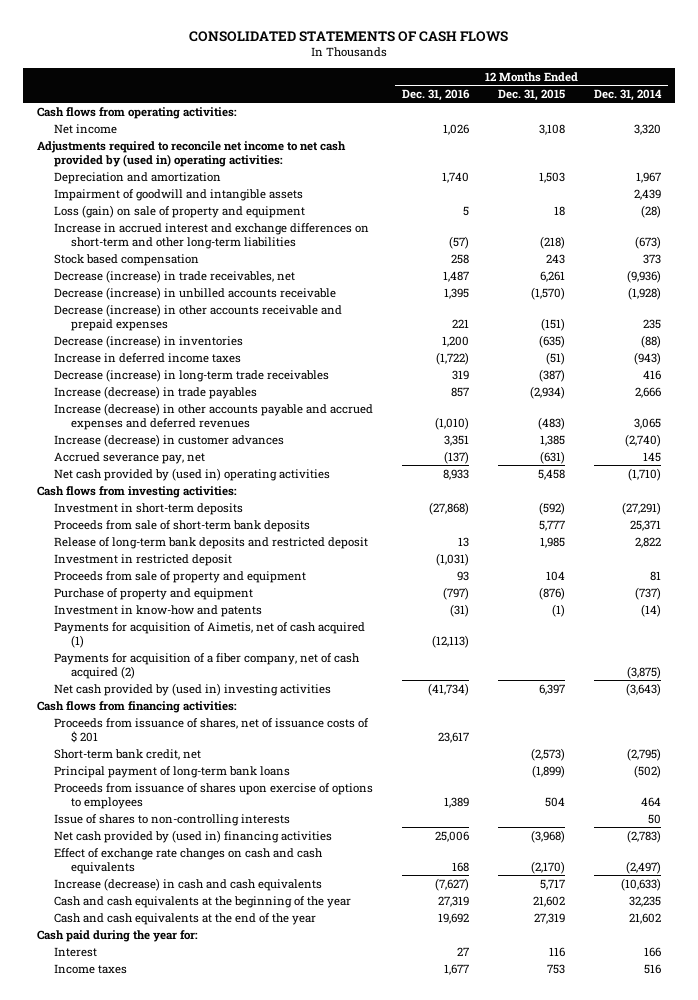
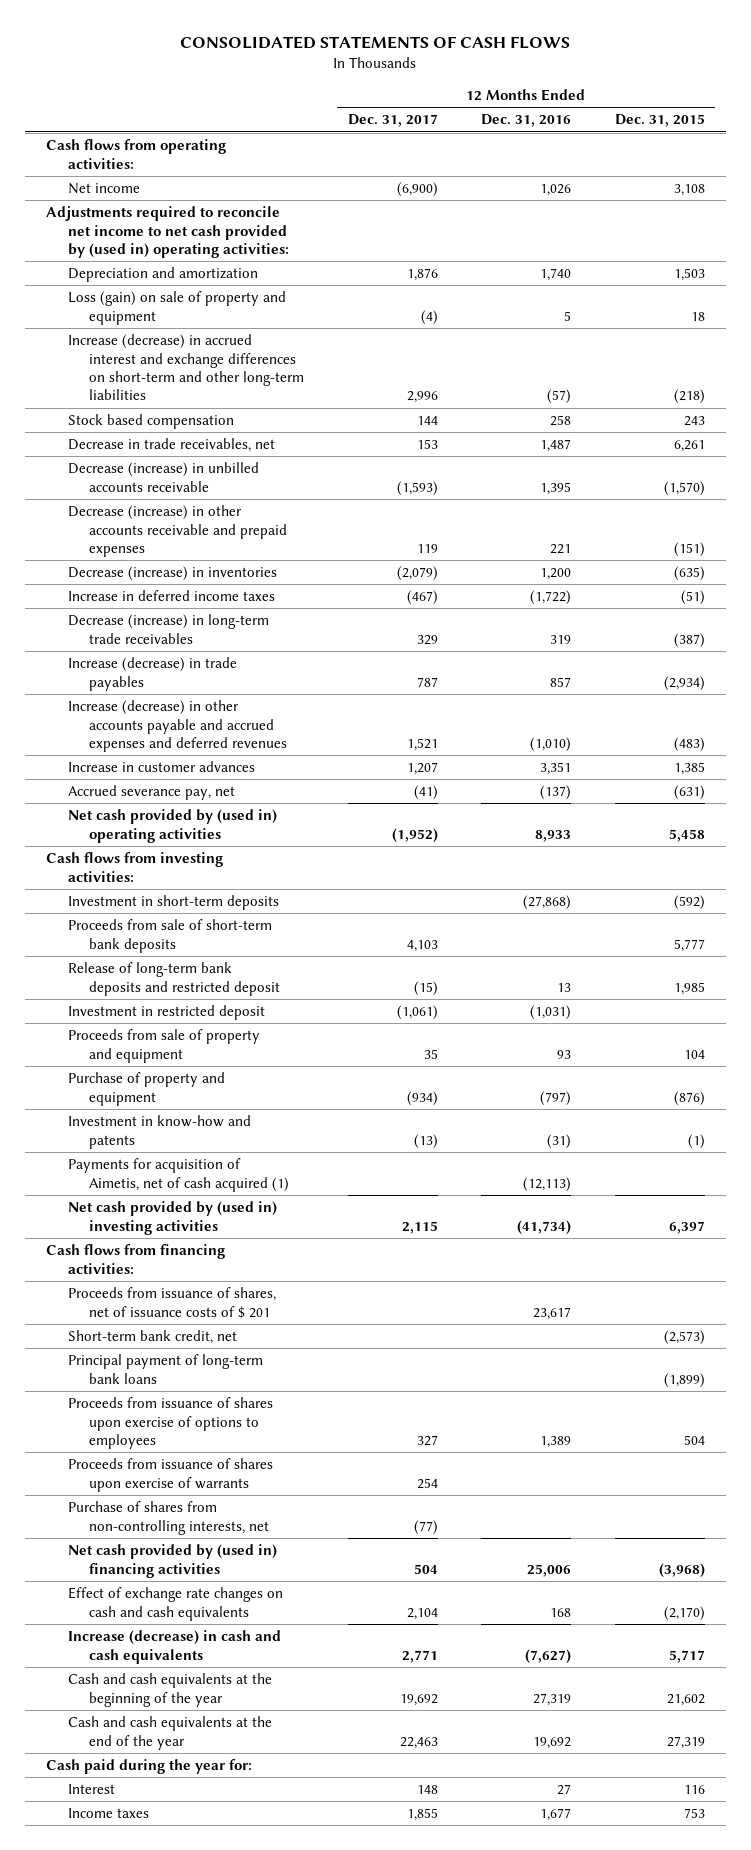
[593,88,662,101] Dec. 31, 2014 -> none
none -> [347,114,438,128] Dec. 31, 2017
[54,188,304,201] Impairment of goodwill and intangible assets -> none
[54,222,370,249] Increase in accrued interest and exchange differences on short-term and other long-term liabilities -> [67,334,305,401] Increase (decrease) in accrued interest and exchange differences on short-term and other long-term liabilities
[54,269,296,283] Decrease (increase) in trade receivables, net -> [67,438,275,453] Decrease in trade receivables, net
[54,433,285,447] Increase (decrease) in customer advances -> [67,761,255,773] Increase in customer advances
[54,652,361,679] Payments for acquisition of a fiber company, net of cash acquired (2) -> none
none -> [67,1458,273,1492] Proceeds from issuance of shares upon exercise of warrants
[54,813,291,826] Issue of shares to non-controlling interests -> [67,1501,270,1535] Purchase of shares from non-controlling interests, net

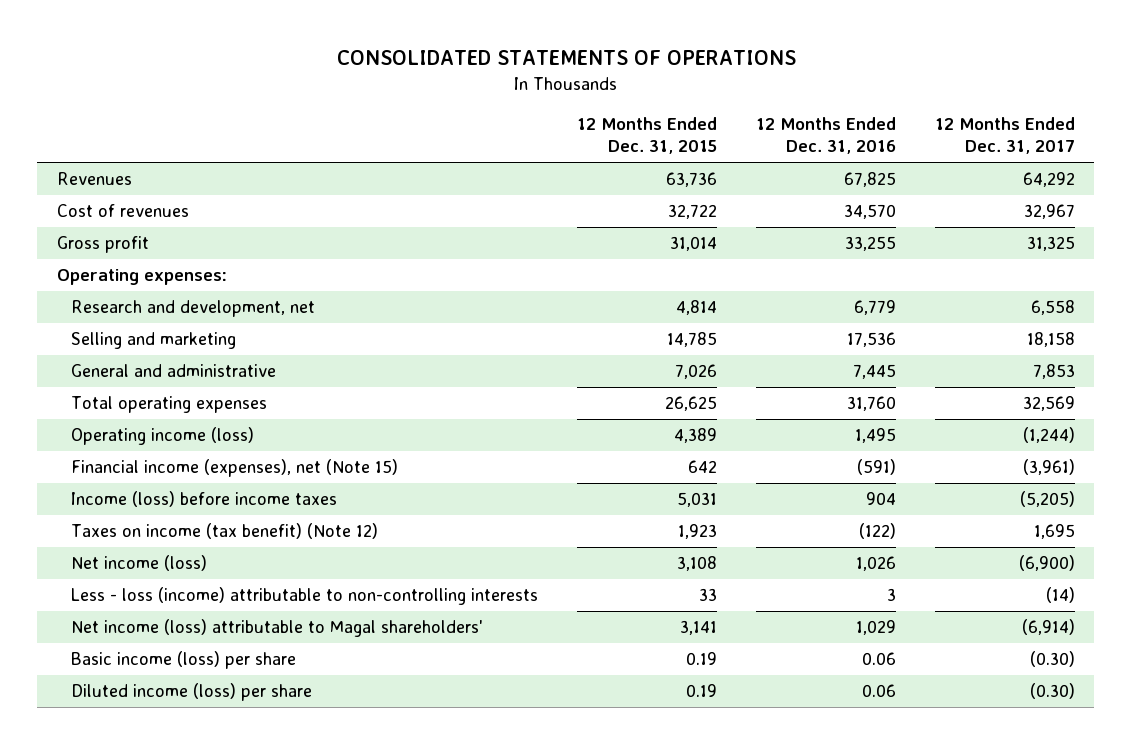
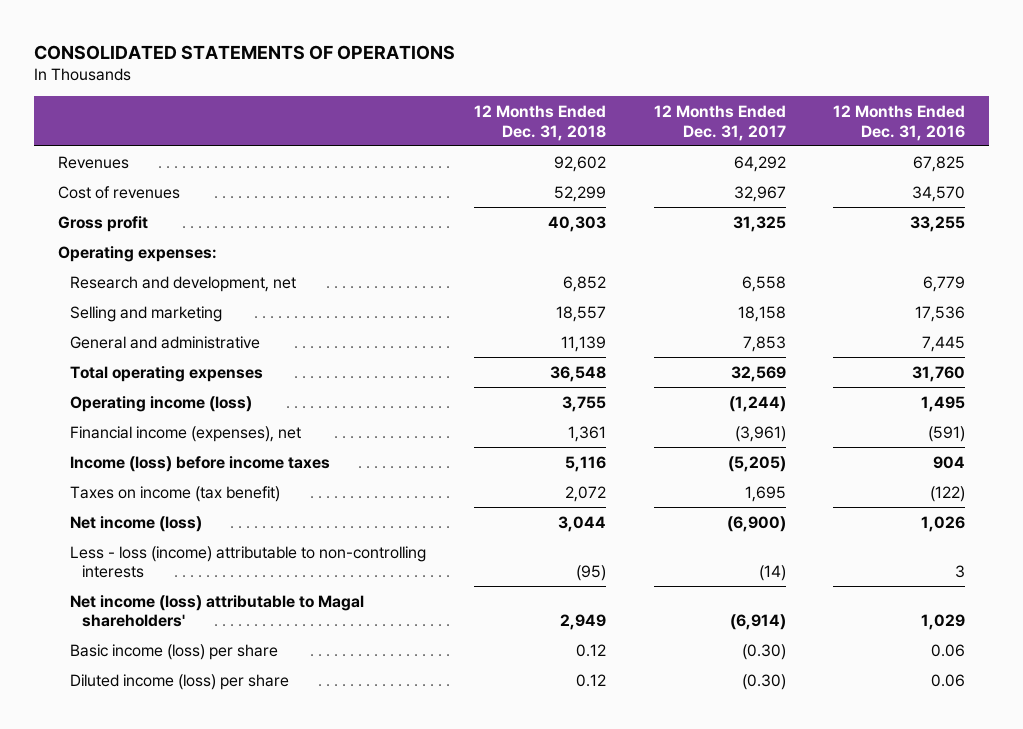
[576,117,717,155] 12 Months Ended Dec. 31, 2015 -> none
none -> [473,105,606,141] 12 Months Ended Dec. 31, 2018
[70,459,398,478] Financial income (expenses), net (Note 15) -> [69,425,301,442] Financial income (expenses), net
[70,523,378,540] Taxes on income (tax benefit) (Note 12) -> [69,485,280,502] Taxes on income (tax benefit)

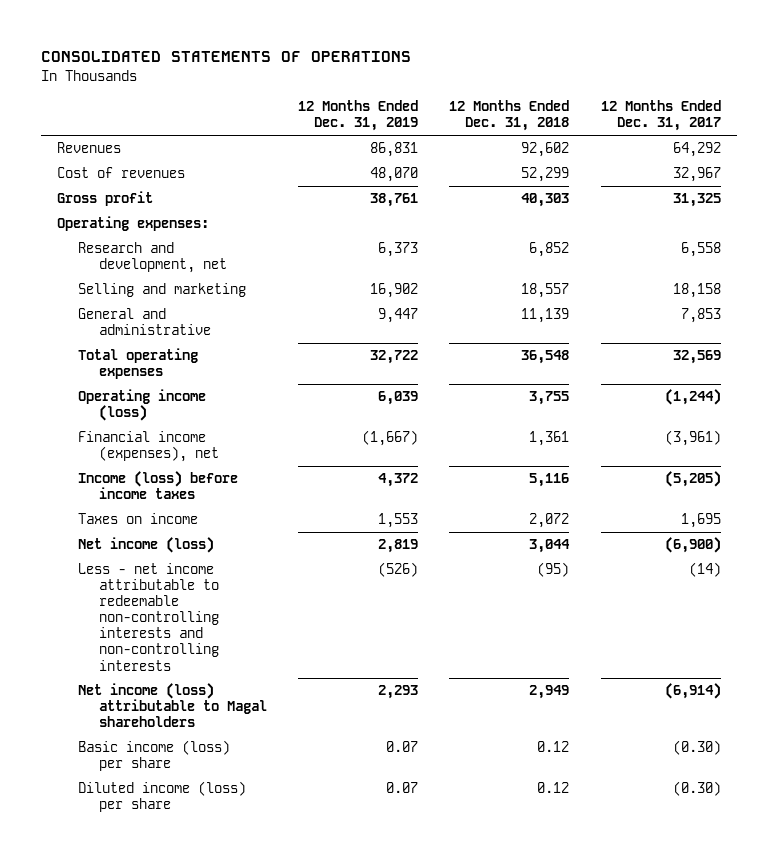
[833,105,966,141] 12 Months Ended Dec. 31, 2016 -> none
none -> [298,100,419,132] 12 Months Ended Dec. 31, 2019
[69,485,280,502] Taxes on income (tax benefit) -> [77,513,198,525] Taxes on income
[69,545,426,579] Less - loss (income) attributable to non-controlling interests -> [77,563,219,671] Less - net income attributable to redeemable non-controlling interests and non-controlling interests
[69,594,364,628] Net income (loss) attributable to Magal shareholders' -> [77,683,267,728] Net income (loss) attributable to Magal shareholders

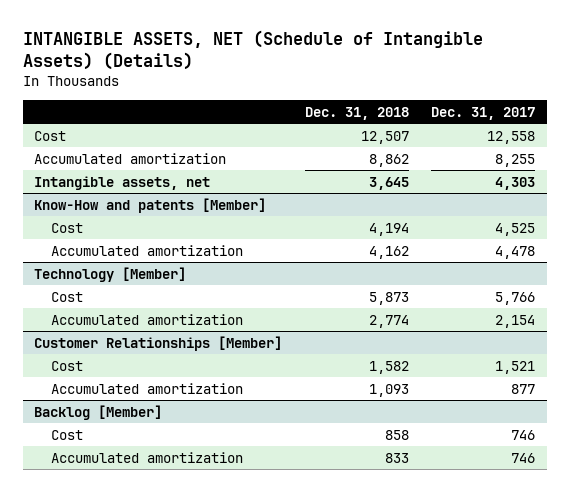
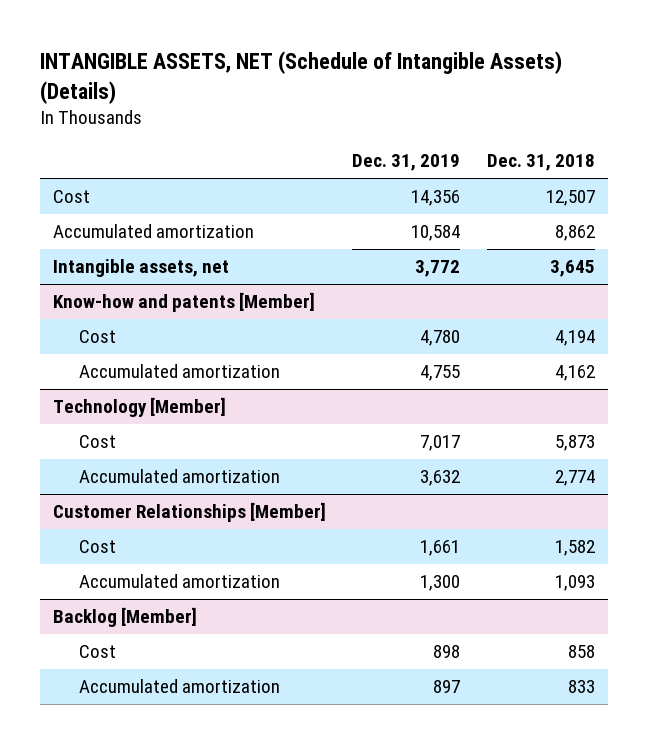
[431,106,536,120] Dec. 31, 2017 -> none
none -> [352,154,461,172] Dec. 31, 2019
[33,197,266,213] Know-How and patents [Member] -> [52,292,315,313] Know-how and patents [Member]

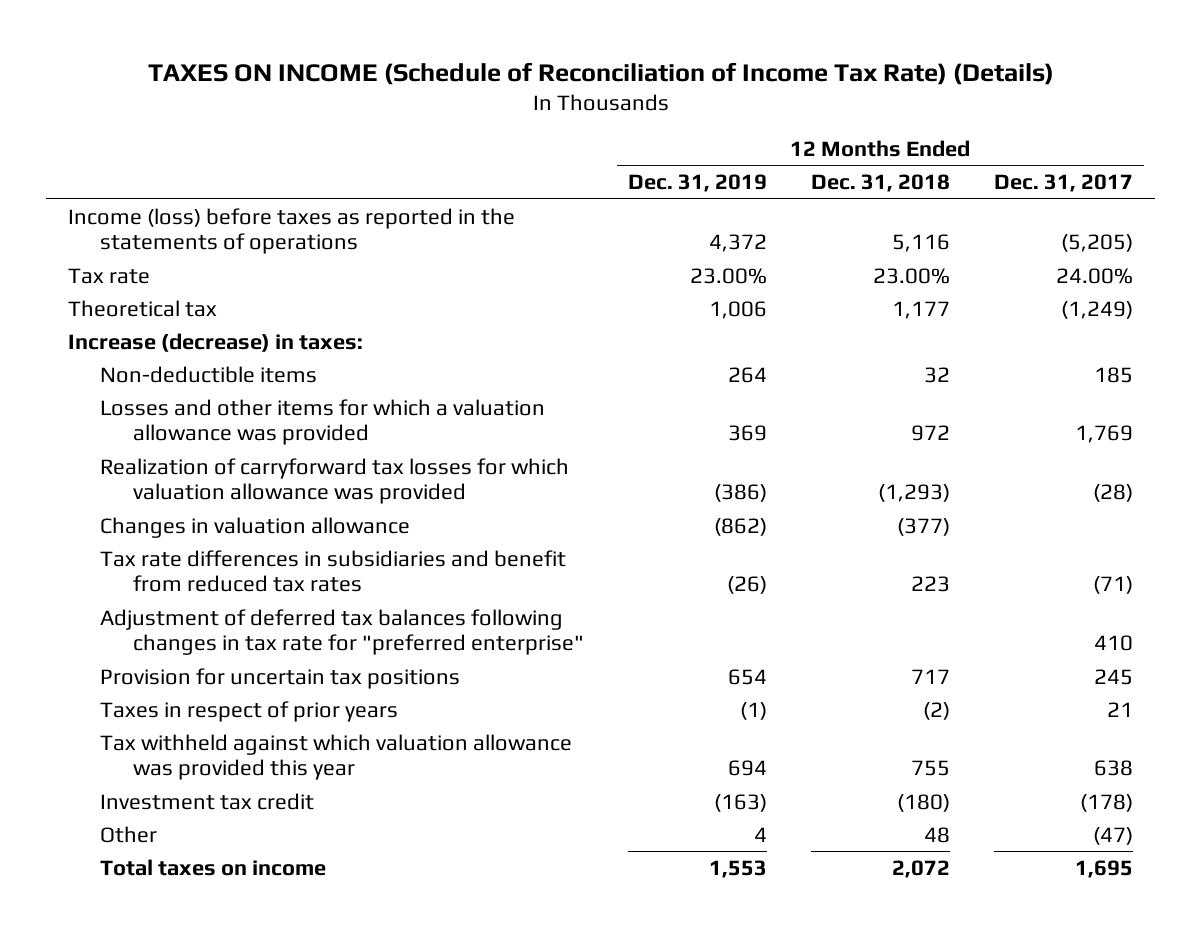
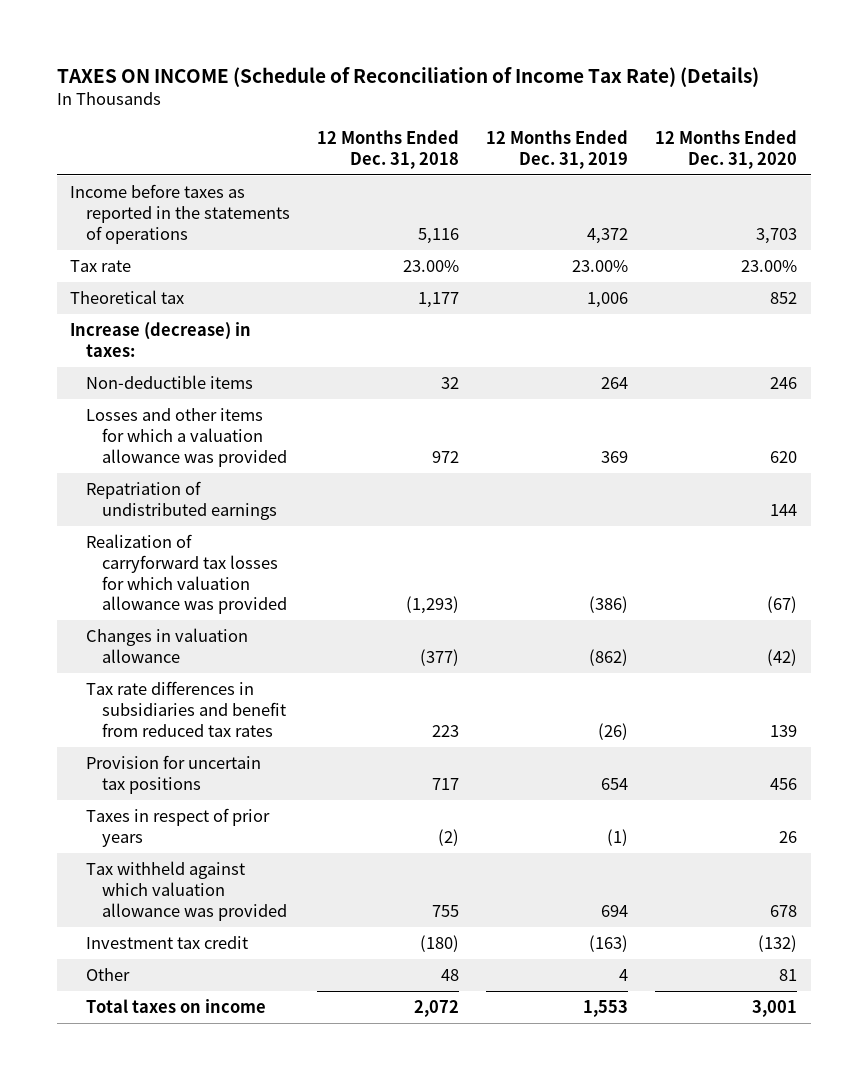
[993,174,1133,193] Dec. 31, 2017 -> none
none -> [655,130,798,169] 12 Months Ended Dec. 31, 2020
[68,207,516,255] Income (loss) before taxes as reported in the statements of operations -> [70,184,291,244] Income before taxes as reported in the statements of operations
none -> [86,481,277,520] Repatriation of undistributed earnings
[100,608,584,656] Adjustment of deferred tax balances following changes in tax rate for "preferred enterprise" -> none
[100,733,573,781] Tax withheld against which valuation allowance was provided this year -> [86,861,287,921] Tax withheld against which valuation allowance was provided

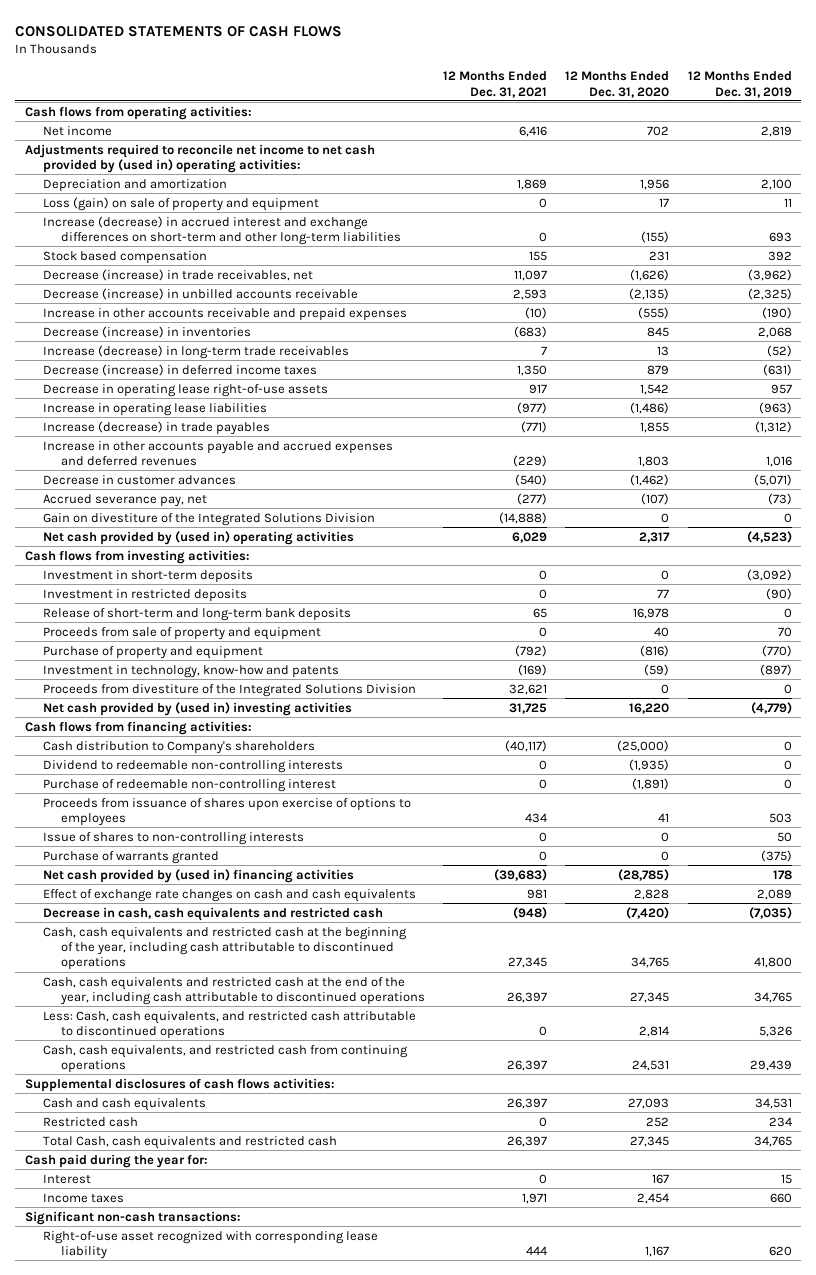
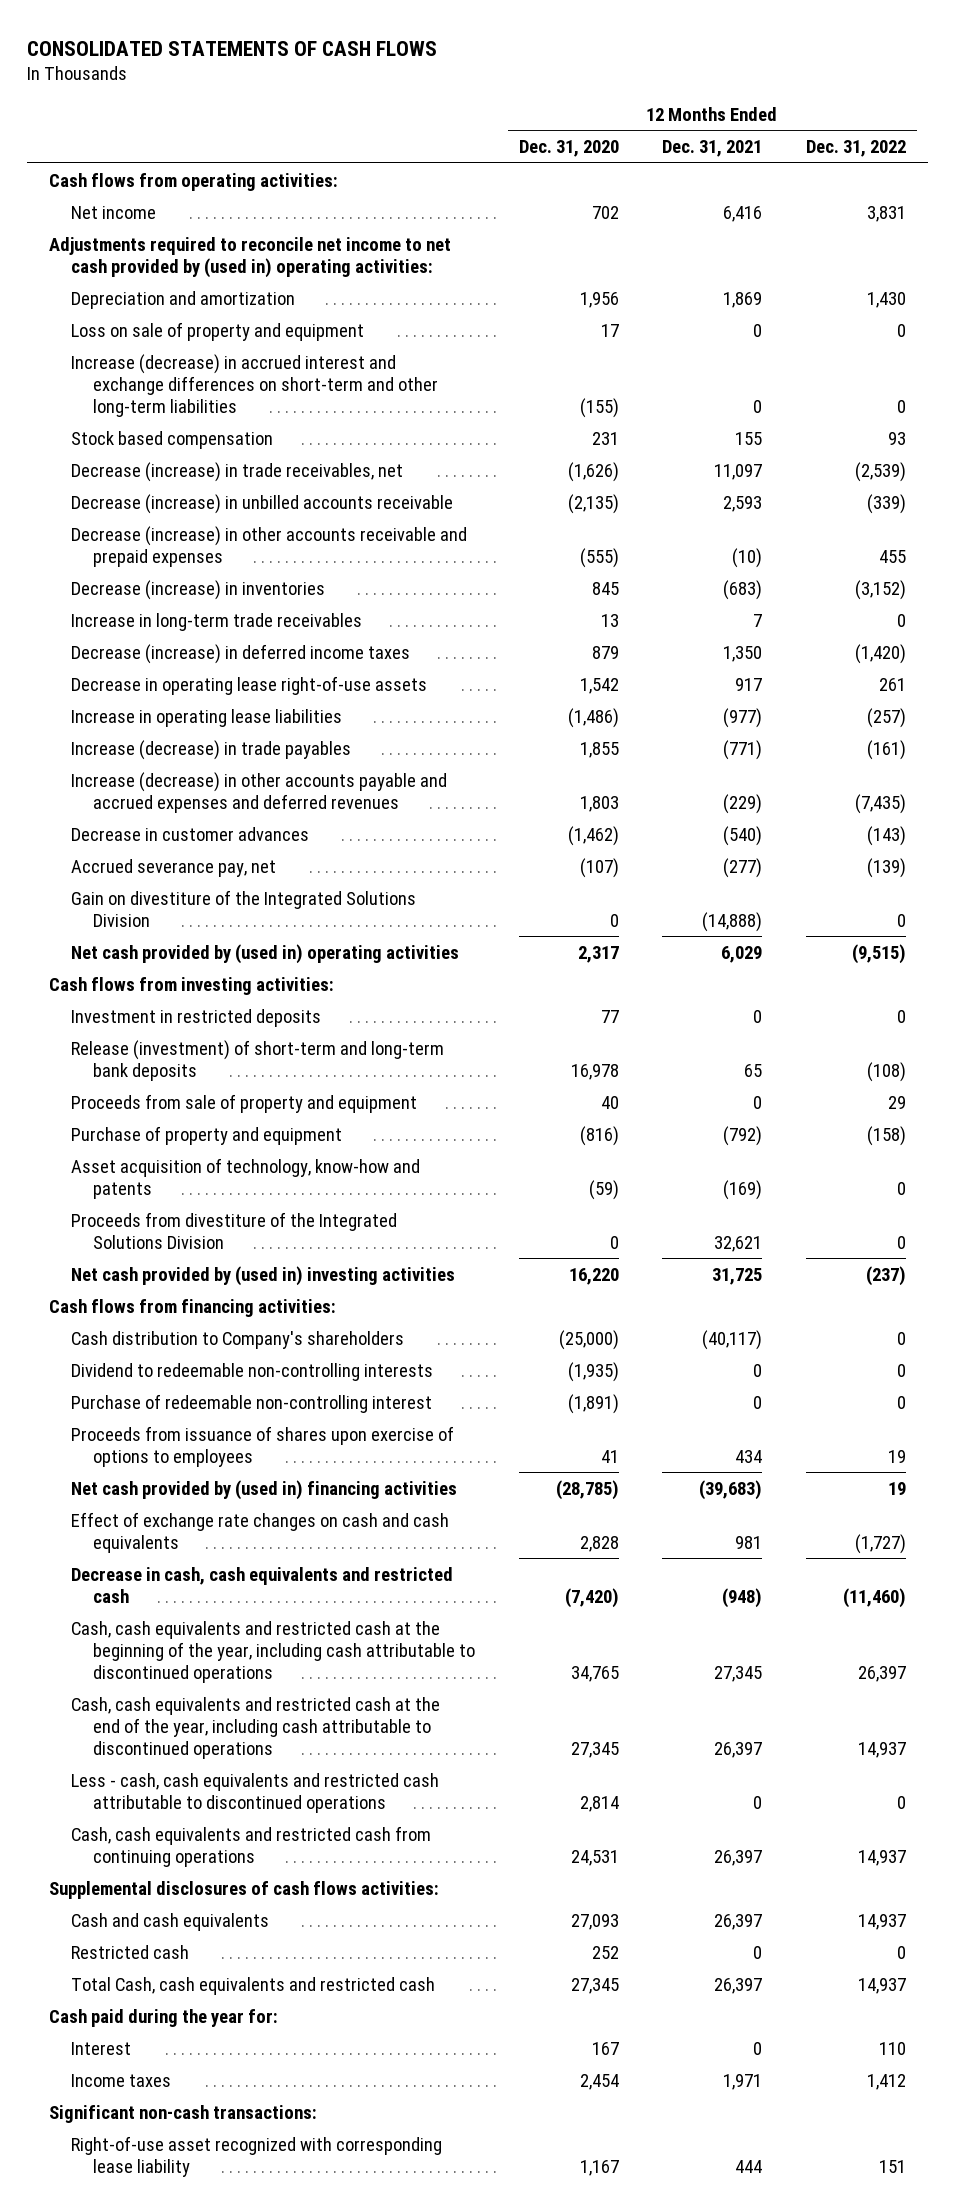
[687,71,792,98] 12 Months Ended Dec. 31, 2019 -> none
none -> [806,140,907,158] Dec. 31, 2022
[42,196,319,211] Loss (gain) on sale of property and equipment -> [71,321,365,341] Loss on sale of property and equipment
[42,307,407,321] Increase in other accounts receivable and prepaid expenses -> [71,525,468,567] Decrease (increase) in other accounts receivable and prepaid expenses
[42,344,349,359] Increase (decrease) in long-term trade receivables -> [71,612,363,631] Increase in long-term trade receivables
[42,440,393,467] Increase in other accounts payable and accrued expenses and deferred revenues -> [71,771,448,813] Increase (decrease) in other accounts payable and accrued expenses and deferred revenues
[42,569,253,583] Investment in short-term deposits -> none
[42,607,351,621] Release of short-term and long-term bank deposits -> [71,1039,445,1081] Release (investment) of short-term and long-term bank deposits
[42,664,339,678] Investment in technology, know-how and patents -> [71,1157,421,1199] Asset acquisition of technology, know-how and patents
[42,831,304,845] Issue of shares to non-controlling interests -> none
[42,850,219,864] Purchase of warrants granted -> none
[42,1010,416,1040] Less: Cash, cash equivalents, and restricted cash attributable to discontinued operations -> [71,1772,440,1813] Less - cash, cash equivalents and restricted cash attributable to discontinued operations
[42,1044,408,1074] Cash, cash equivalents, and restricted cash from continuing operations -> [71,1825,432,1867] Cash, cash equivalents and restricted cash from continuing operations

